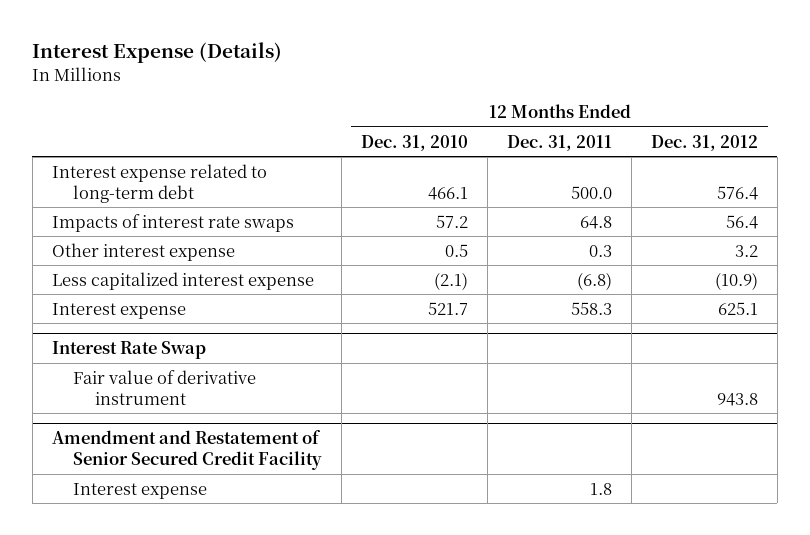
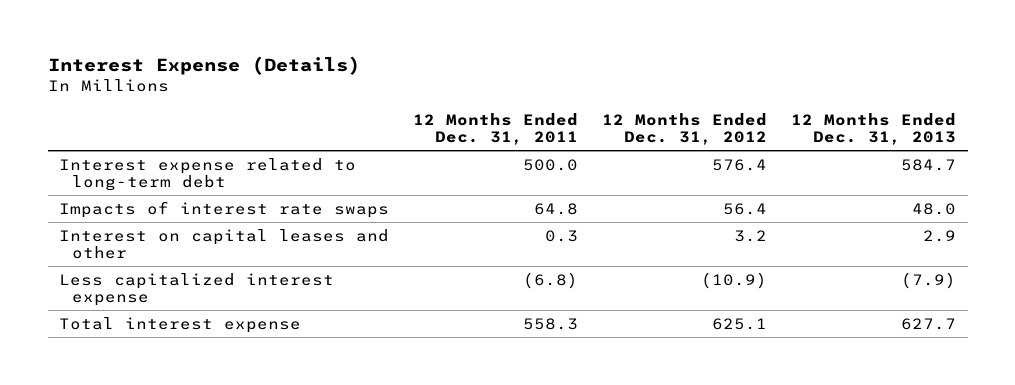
[361,134,469,151] Dec. 31, 2010 -> none
none -> [790,112,956,146] 12 Months Ended Dec. 31, 2013
[51,242,235,261] Other interest expense -> [59,228,390,260] Interest on capital leases and other
[51,341,206,360] Interest Rate Swap -> none
[73,369,257,405] Fair value of derivative instrument -> none
[51,430,323,471] Amendment and Restatement of Senior Secured Credit Facility -> none
[73,482,208,499] Interest expense -> none
[51,302,186,319] Interest expense -> [59,316,302,333] Total interest expense

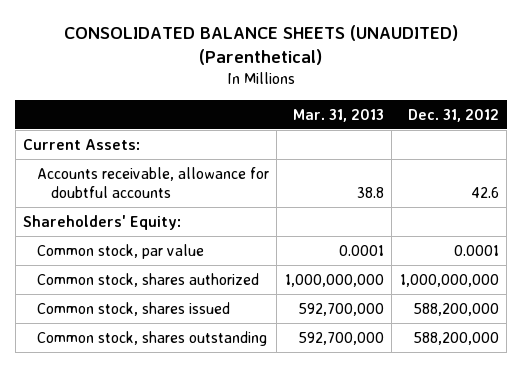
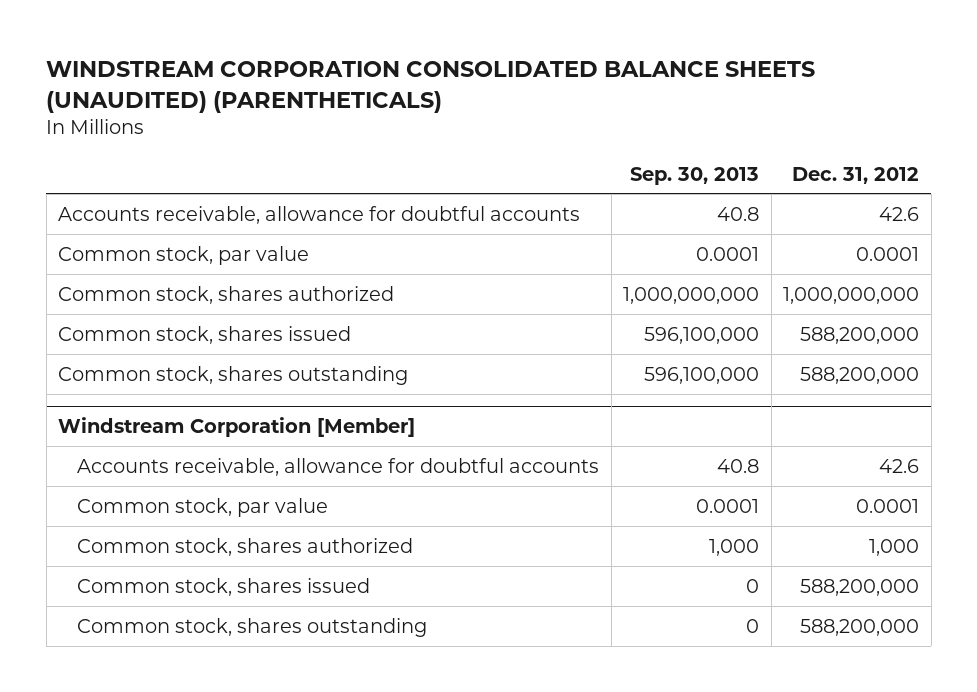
[63,25,458,66] CONSOLIDATED BALANCE SHEETS (UNAUDITED) (Parenthetical) -> [46,60,816,113] WINDSTREAM CORPORATION CONSOLIDATED BALANCE SHEETS (UNAUDITED) (PARENTHETICALS)
[292,108,384,122] Mar. 31, 2013 -> none
none -> [630,166,760,185] Sep. 30, 2013
[23,138,141,150] Current Assets: -> none
[23,214,182,230] Shareholders' Equity: -> none
none -> [58,416,416,437] Windstream Corporation [Member]
none -> [77,457,600,476] Accounts receivable, allowance for doubtful accounts
none -> [77,497,329,517] Common stock, par value
none -> [77,537,414,556] Common stock, shares authorized
none -> [77,577,371,596] Common stock, shares issued
none -> [77,617,428,637] Common stock, shares outstanding

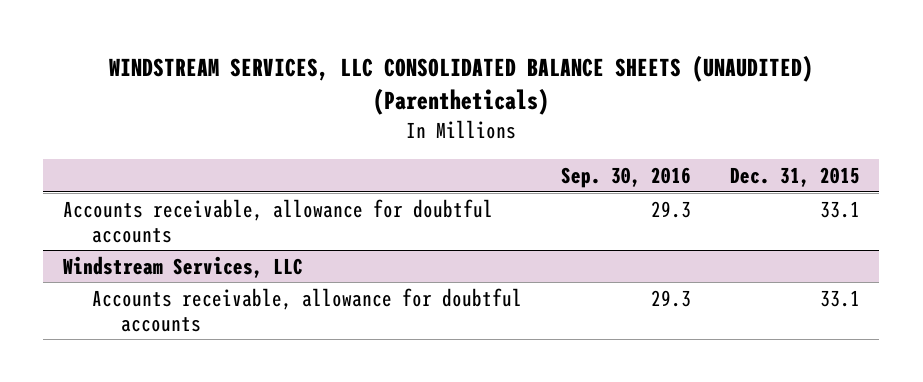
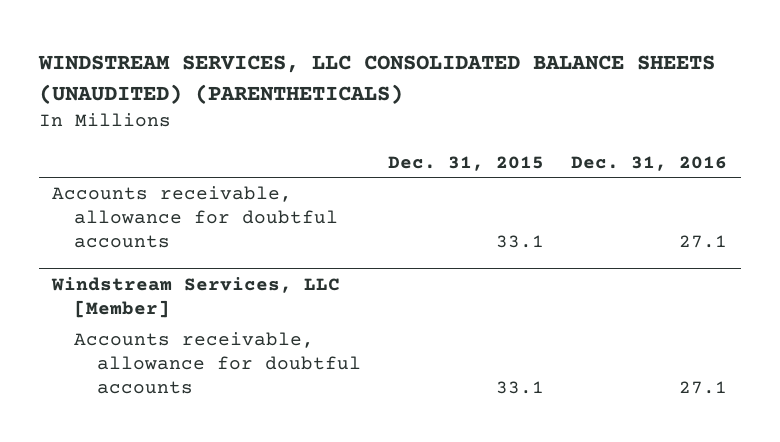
[109,55,814,116] WINDSTREAM SERVICES, LLC CONSOLIDATED BALANCE SHEETS (UNAUDITED) (Parentheticals) -> [37,55,715,104] WINDSTREAM SERVICES, LLC CONSOLIDATED BALANCE SHEETS (UNAUDITED) (PARENTHETICALS)
[560,167,691,189] Sep. 30, 2016 -> none
none -> [571,155,728,171] Dec. 31, 2016
[62,255,303,278] Windstream Services, LLC -> [51,277,341,318] Windstream Services, LLC [Member]

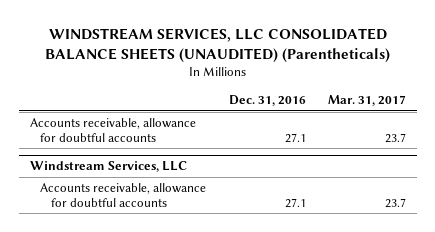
[37,55,715,104] WINDSTREAM SERVICES, LLC CONSOLIDATED BALANCE SHEETS (UNAUDITED) (PARENTHETICALS) -> [44,27,390,63] WINDSTREAM SERVICES, LLC CONSOLIDATED BALANCE SHEETS (UNAUDITED) (Parentheticals)
[387,155,544,171] Dec. 31, 2015 -> none
none -> [327,95,406,107] Mar. 31, 2017
[51,277,341,318] Windstream Services, LLC [Member] -> [29,161,187,173] Windstream Services, LLC

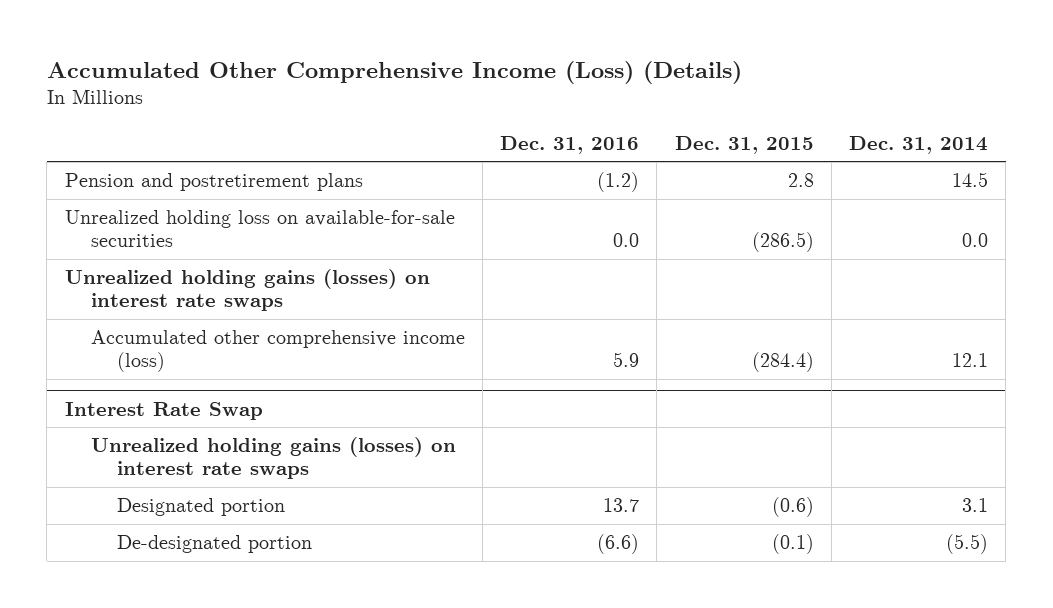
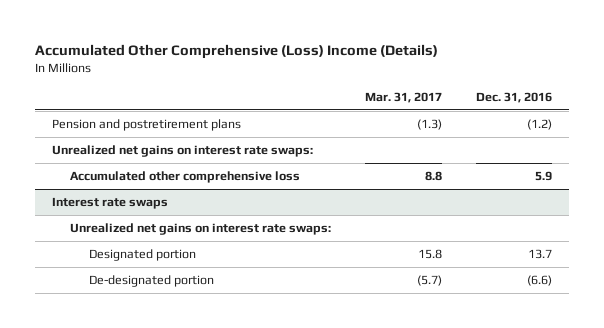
[46,60,742,84] Accumulated Other Comprehensive Income (Loss) (Details) -> [35,43,439,59] Accumulated Other Comprehensive (Loss) Income (Details)
[674,135,814,154] Dec. 31, 2015 -> none
[849,135,989,154] Dec. 31, 2014 -> none
none -> [365,92,443,104] Mar. 31, 2017
[64,210,455,248] Unrealized holding loss on available-for-sale securities -> none
[64,269,430,312] Unrealized holding gains (losses) on interest rate swaps -> [52,144,314,157] Unrealized net gains on interest rate swaps:
[90,330,465,373] Accumulated other comprehensive income (loss) -> [70,170,301,183] Accumulated other comprehensive loss
[64,401,263,420] Interest Rate Swap -> [52,196,169,209] Interest rate swaps
[90,437,456,480] Unrealized holding gains (losses) on interest rate swaps -> [70,222,332,235] Unrealized net gains on interest rate swaps:

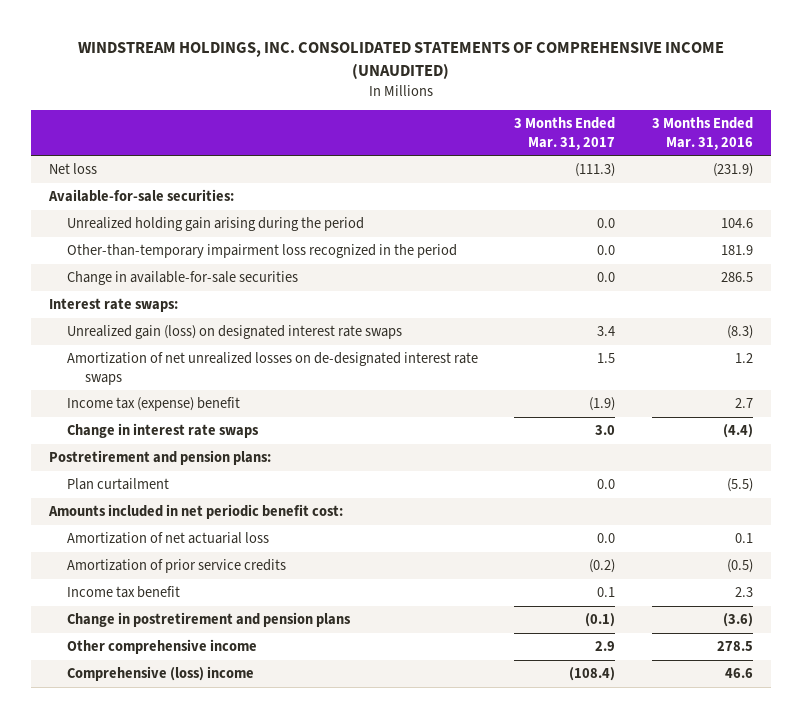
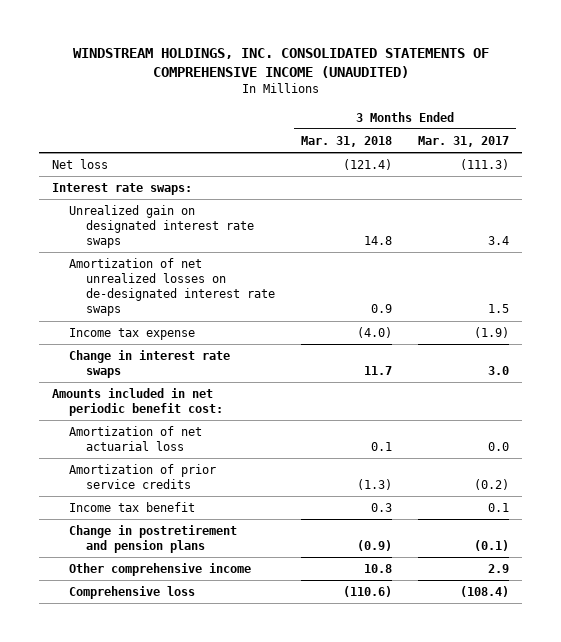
[652,117,754,150] 3 Months Ended Mar. 31, 2016 -> none
none -> [300,136,392,148] Mar. 31, 2018
[48,189,235,203] Available-for-sale securities: -> none
[66,217,364,232] Unrealized holding gain arising during the period -> none
[66,244,457,259] Other-than-temporary impairment loss recognized in the period -> none
[66,271,298,286] Change in available-for-sale securities -> none
[66,325,402,340] Unrealized gain (loss) on designated interest rate swaps -> [68,205,254,249] Unrealized gain on designated interest rate swaps
[66,397,240,412] Income tax (expense) benefit -> [68,328,195,341] Income tax expense
[49,450,272,466] Postretirement and pension plans: -> none
[66,478,169,491] Plan curtailment -> none
[66,666,254,682] Comprehensive (loss) income -> [68,586,195,600] Comprehensive loss

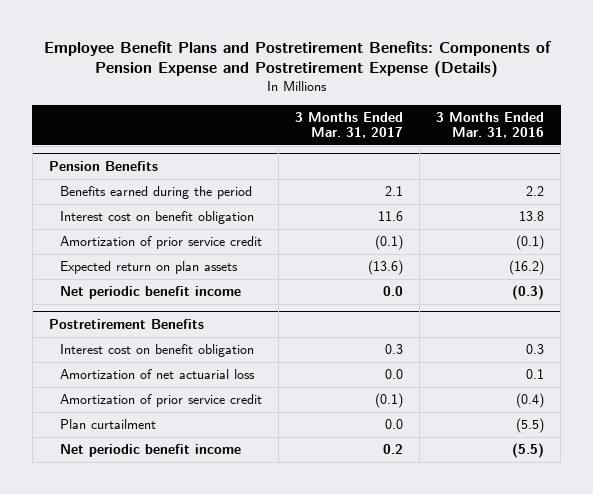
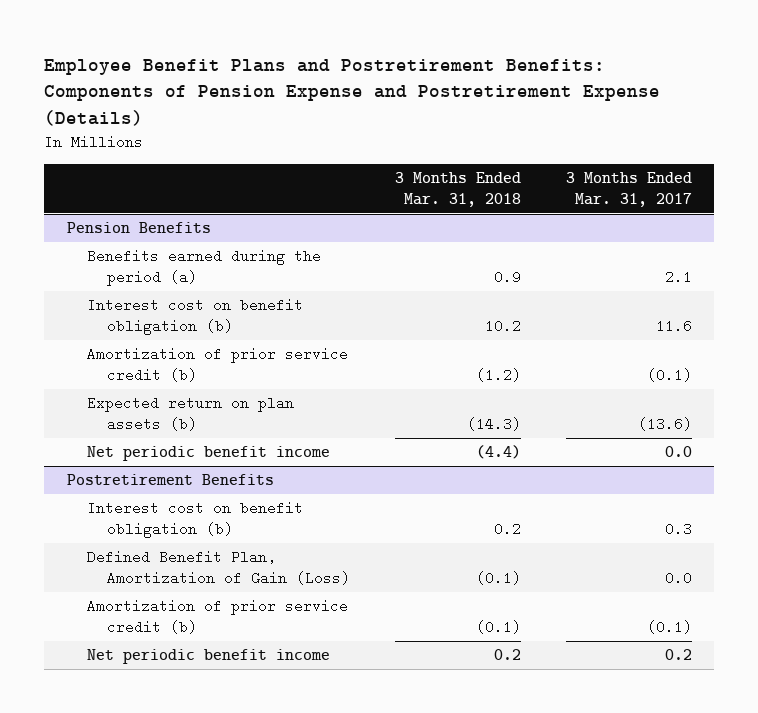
[436,111,545,139] 3 Months Ended Mar. 31, 2016 -> none
none -> [394,172,521,207] 3 Months Ended Mar. 31, 2018
[60,186,253,200] Benefits earned during the period -> [86,249,321,286] Benefits earned during the period (a)
[60,211,255,225] Interest cost on benefit obligation -> [86,298,303,335] Interest cost on benefit obligation (b)
[60,236,263,250] Amortization of prior service credit -> [86,347,348,382] Amortization of prior service credit (b)
[60,261,239,275] Expected return on plan assets -> [86,396,294,431] Expected return on plan assets (b)
[60,419,157,430] Plan curtailment -> none
[60,344,255,358] Interest cost on benefit obligation -> [86,501,303,538] Interest cost on benefit obligation (b)
[60,369,256,380] Amortization of net actuarial loss -> [86,550,350,585] Defined Benefit Plan, Amortization of Gain (Loss)
[60,394,263,408] Amortization of prior service credit -> [86,599,348,634] Amortization of prior service credit (b)

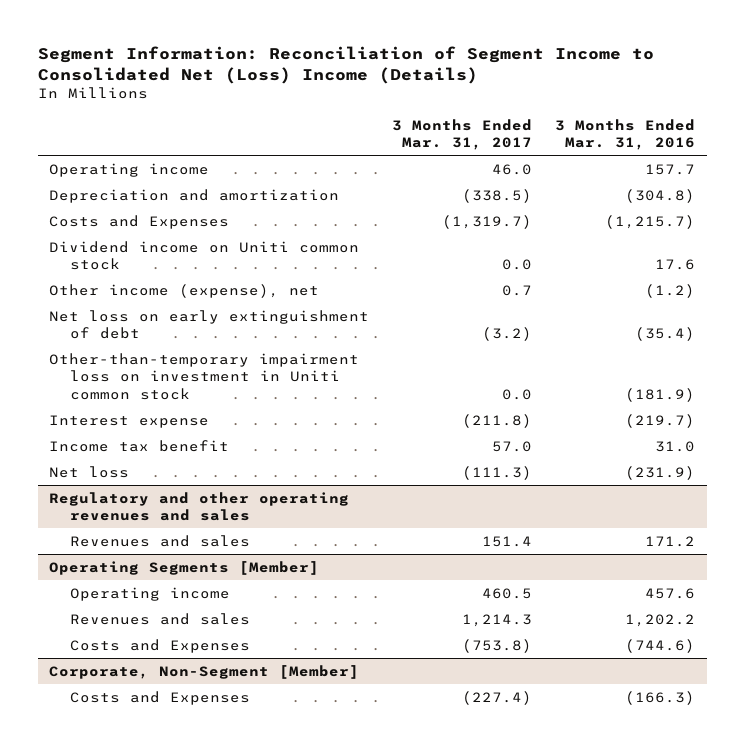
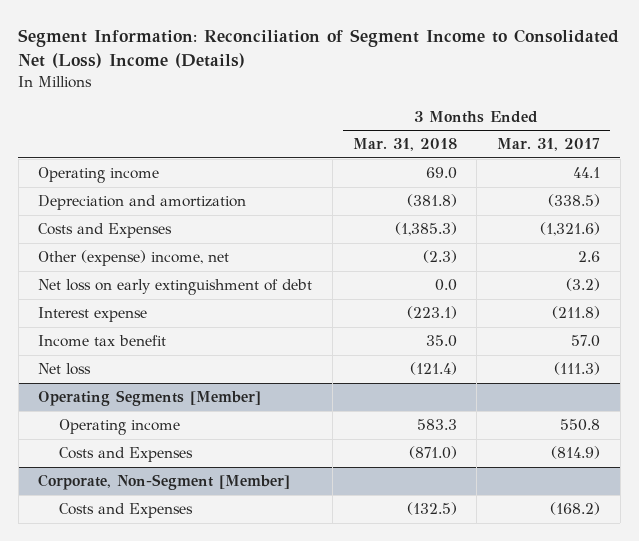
[555,118,696,151] 3 Months Ended Mar. 31, 2016 -> none
none -> [352,138,457,152] Mar. 31, 2018
[492,163,533,175] 46.0 -> [573,167,601,179] 44.1
[49,240,360,271] Dividend income on Uniti common stock -> none
[442,214,533,229] (1,319.7) -> [540,222,601,237] (1,321.6)
[49,283,320,298] Other income (expense), net -> [38,250,230,267] Other (expense) income, net
[502,284,533,296] 0.7 -> [578,251,601,263] 2.6
[49,352,360,400] Other-than-temporary impairment loss on investment in Uniti common stock -> none
[49,491,350,522] Regulatory and other operating revenues and sales -> none
[69,534,250,547] Revenues and sales -> none
[69,612,250,625] Revenues and sales -> none
[482,587,533,599] 460.5 -> [560,419,601,432] 550.8
[462,638,533,653] (753.8) -> [551,446,601,460] (814.9)
[462,690,533,705] (227.4) -> [550,502,601,516] (168.2)

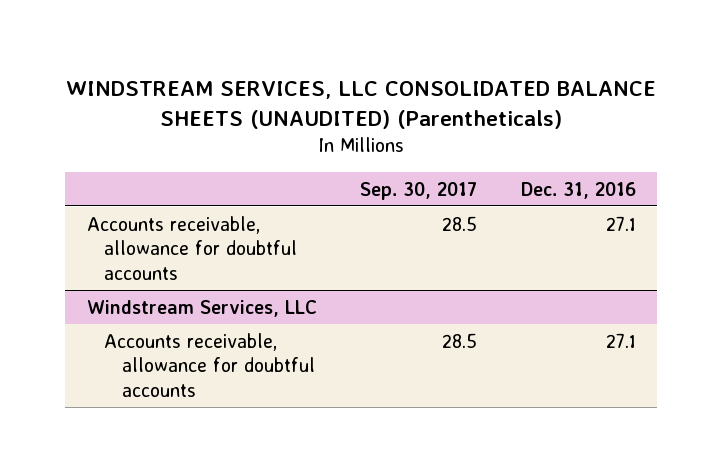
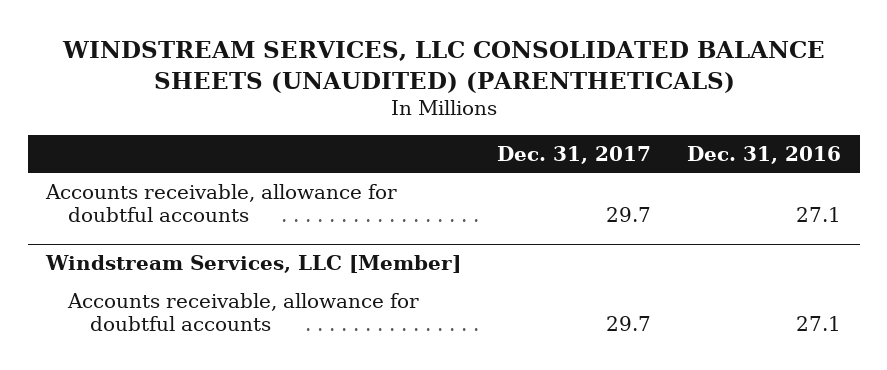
[66,80,657,129] WINDSTREAM SERVICES, LLC CONSOLIDATED BALANCE SHEETS (UNAUDITED) (Parentheticals) -> [61,41,825,93] WINDSTREAM SERVICES, LLC CONSOLIDATED BALANCE SHEETS (UNAUDITED) (PARENTHETICALS)
[360,181,478,200] Sep. 30, 2017 -> none
none -> [497,145,652,164] Dec. 31, 2017
[86,299,317,317] Windstream Services, LLC -> [44,255,461,274] Windstream Services, LLC [Member]

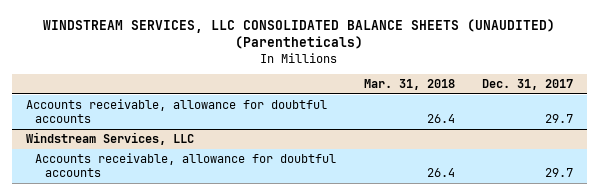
[61,41,825,93] WINDSTREAM SERVICES, LLC CONSOLIDATED BALANCE SHEETS (UNAUDITED) (PARENTHETICALS) -> [43,18,556,50] WINDSTREAM SERVICES, LLC CONSOLIDATED BALANCE SHEETS (UNAUDITED) (Parentheticals)
[687,145,842,164] Dec. 31, 2016 -> none
none -> [363,78,455,90] Mar. 31, 2018
[44,255,461,274] Windstream Services, LLC [Member] -> [25,131,194,145] Windstream Services, LLC

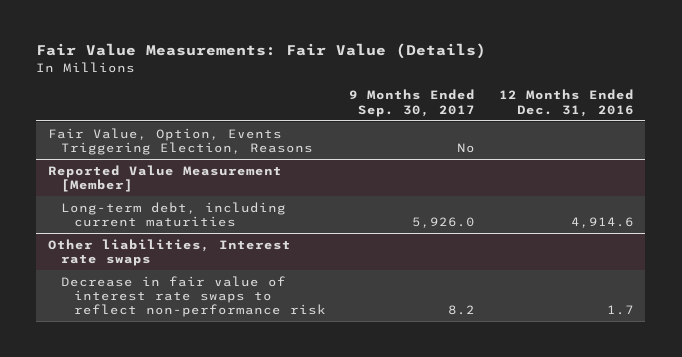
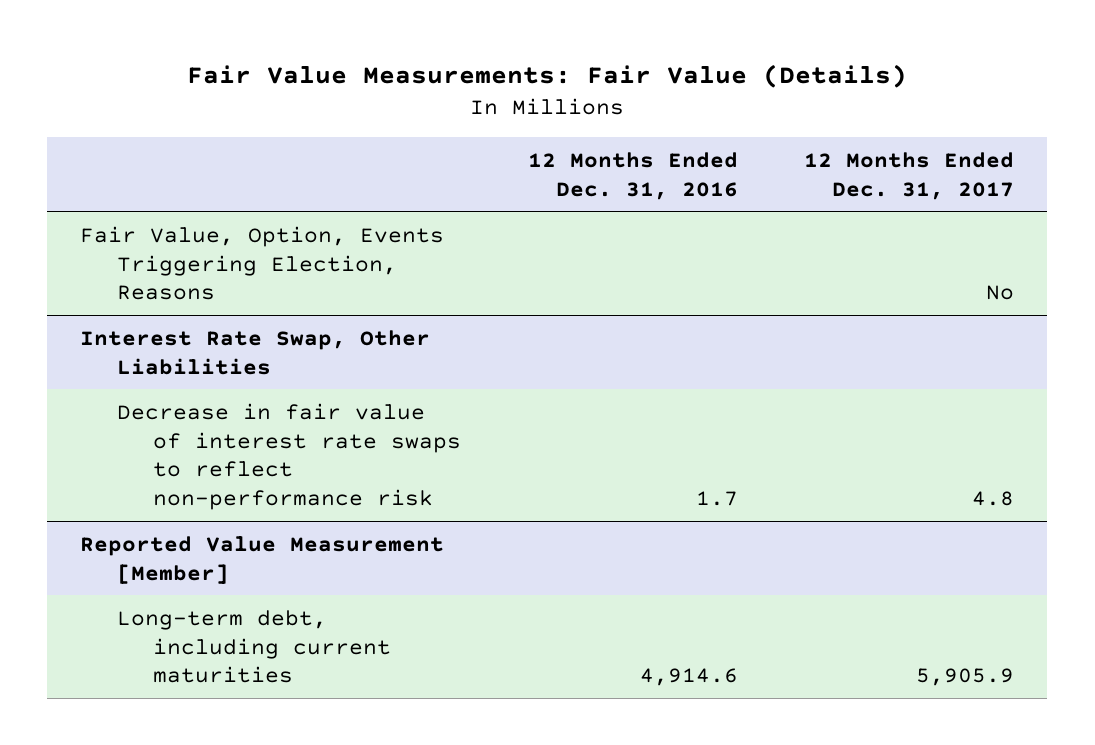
[349,89,476,117] 9 Months Ended Sep. 30, 2017 -> none
none -> [804,151,1015,200] 12 Months Ended Dec. 31, 2017
none -> [80,329,431,375] Interest Rate Swap, Other Liabilities
none -> [116,402,462,511] Decrease in fair value of interest rate swaps to reflect non-performance risk
[48,238,292,266] Other liabilities, Interest rate swaps -> none
[60,275,326,318] Decrease in fair value of interest rate swaps to reflect non-performance risk -> none

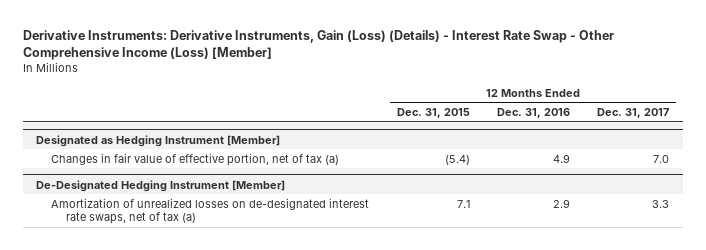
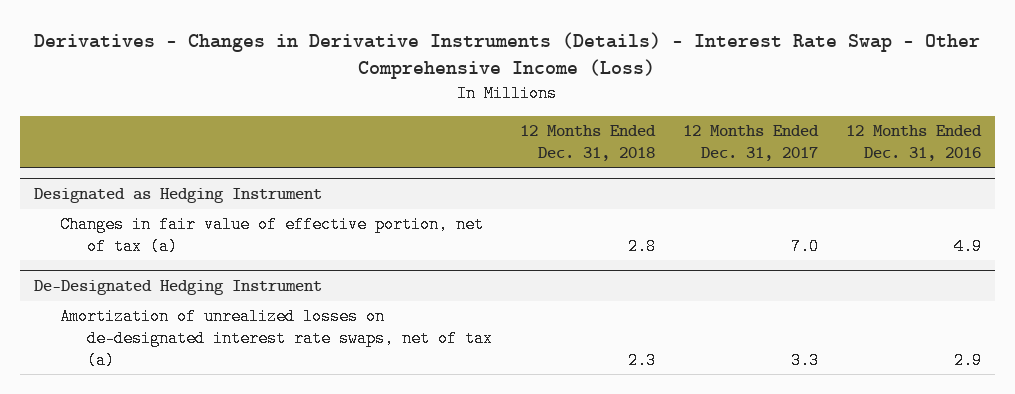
[22,29,614,61] Derivative Instruments: Derivative Instruments, Gain (Loss) (Details) - Interest Rate Swap - Other Comprehensive Income (Loss) [Member] -> [34,32,981,80] Derivatives - Changes in Derivative Instruments (Details) - Interest Rate Swap - Other Comprehensive Income (Loss)
[396,108,470,119] Dec. 31, 2015 -> none
none -> [520,125,657,161] 12 Months Ended Dec. 31, 2018
[36,134,281,147] Designated as Hedging Instrument [Member] -> [33,188,322,204] Designated as Hedging Instrument
[36,179,286,192] De-Designated Hedging Instrument [Member] -> [33,280,322,296] De-Designated Hedging Instrument

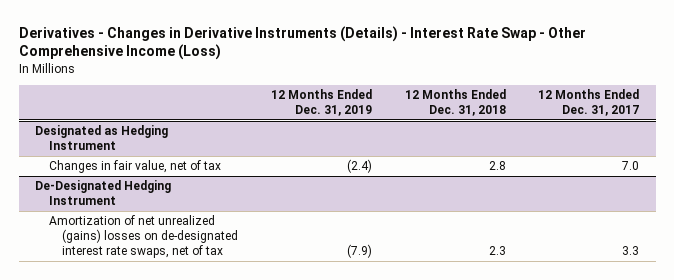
[846,125,983,161] 12 Months Ended Dec. 31, 2016 -> none
none -> [270,89,372,117] 12 Months Ended Dec. 31, 2019
[60,216,485,255] Changes in fair value of effective portion, net of tax (a) -> [48,160,221,174] Changes in fair value, net of tax
[60,308,494,369] Amortization of unrealized losses on de-designated interest rate swaps, net of tax (a) -> [48,215,239,258] Amortization of net unrealized (gains) losses on de-designated interest rate swaps, net of tax

